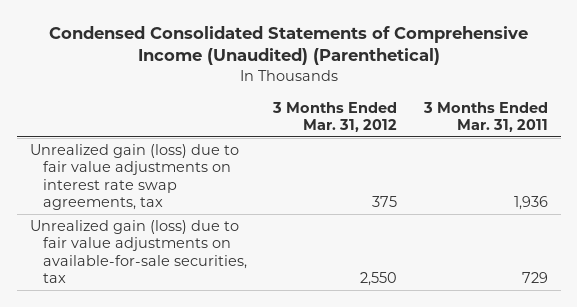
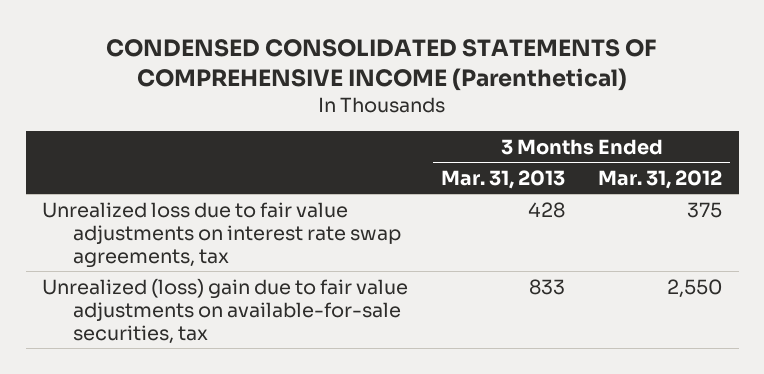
[48,26,528,66] Condensed Consolidated Statements of Comprehensive Income (Unaudited) (Parenthetical) -> [106,38,658,91] CONDENSED CONSOLIDATED STATEMENTS OF COMPREHENSIVE INCOME (Parenthetical)
[422,101,548,132] 3 Months Ended Mar. 31, 2011 -> none
none -> [441,169,566,189] Mar. 31, 2013
[29,144,239,210] Unrealized gain (loss) due to fair value adjustments on interest rate swap agreements, tax -> [42,201,401,268] Unrealized loss due to fair value adjustments on interest rate swap agreements, tax
[29,220,248,283] Unrealized gain (loss) due to fair value adjustments on available-for-sale securities, tax -> [42,277,409,344] Unrealized (loss) gain due to fair value adjustments on available-for-sale securities, tax

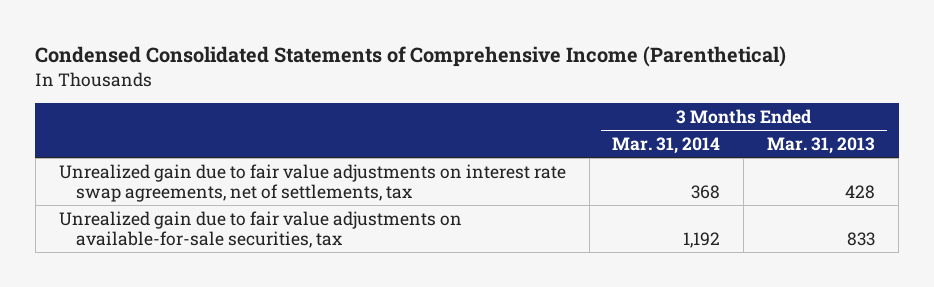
[106,38,658,91] CONDENSED CONSOLIDATED STATEMENTS OF COMPREHENSIVE INCOME (Parenthetical) -> [35,46,787,68] Condensed Consolidated Statements of Comprehensive Income (Parenthetical)
[598,169,723,189] Mar. 31, 2012 -> none
none -> [612,137,721,155] Mar. 31, 2014
[42,201,401,268] Unrealized loss due to fair value adjustments on interest rate swap agreements, tax -> [58,163,566,202] Unrealized gain due to fair value adjustments on interest rate swap agreements, net of settlements, tax
[42,277,409,344] Unrealized (loss) gain due to fair value adjustments on available-for-sale securities, tax -> [58,210,462,248] Unrealized gain due to fair value adjustments on available-for-sale securities, tax

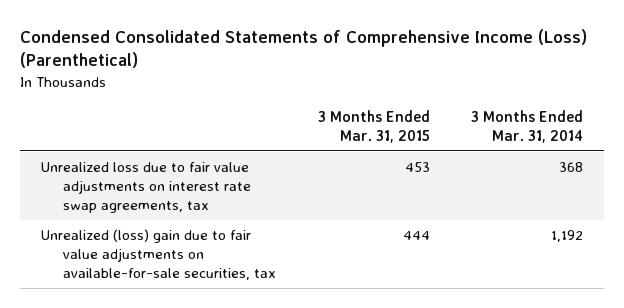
[35,46,787,68] Condensed Consolidated Statements of Comprehensive Income (Parenthetical) -> [19,29,587,69] Condensed Consolidated Statements of Comprehensive Income (Loss) (Parenthetical)
[767,137,876,155] Mar. 31, 2013 -> none
none -> [317,109,430,143] 3 Months Ended Mar. 31, 2015
[58,163,566,202] Unrealized gain due to fair value adjustments on interest rate swap agreements, net of settlements, tax -> [40,162,251,214] Unrealized loss due to fair value adjustments on interest rate swap agreements, tax
[58,210,462,248] Unrealized gain due to fair value adjustments on available-for-sale securities, tax -> [40,229,276,281] Unrealized (loss) gain due to fair value adjustments on available-for-sale securities, tax

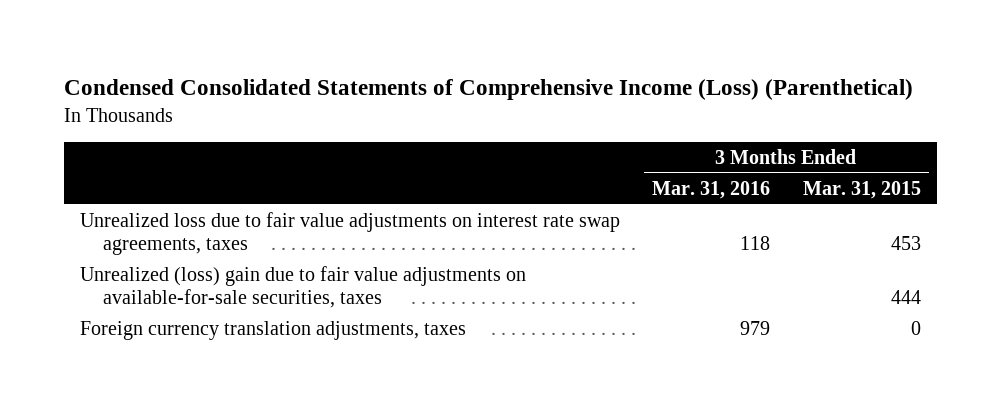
[471,109,584,143] 3 Months Ended Mar. 31, 2014 -> none
none -> [652,180,771,199] Mar. 31, 2016
[40,162,251,214] Unrealized loss due to fair value adjustments on interest rate swap agreements, tax -> [79,212,620,256] Unrealized loss due to fair value adjustments on interest rate swap agreements, taxes
[40,229,276,281] Unrealized (loss) gain due to fair value adjustments on available-for-sale securities, tax -> [79,266,526,309] Unrealized (loss) gain due to fair value adjustments on available-for-sale securities, taxes
none -> [79,321,466,341] Foreign currency translation adjustments, taxes

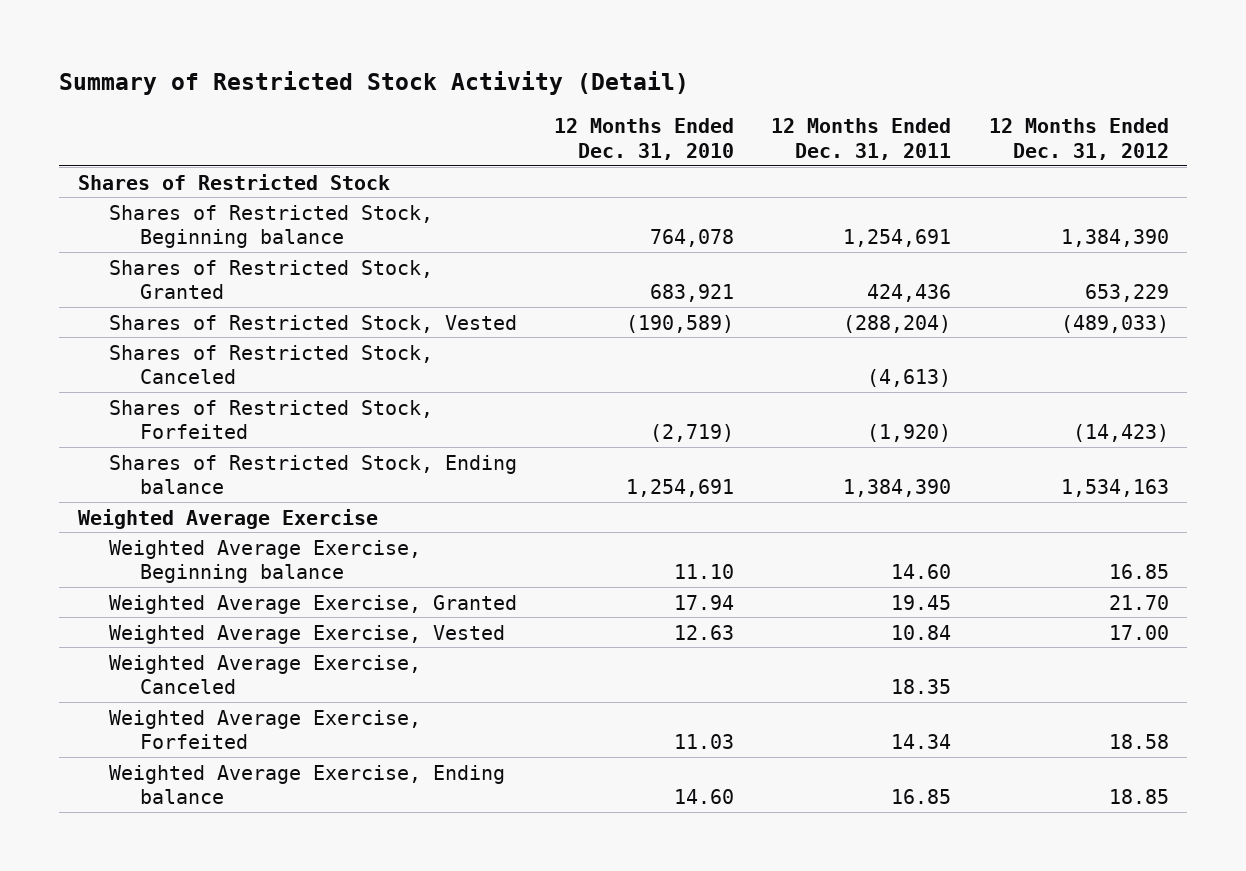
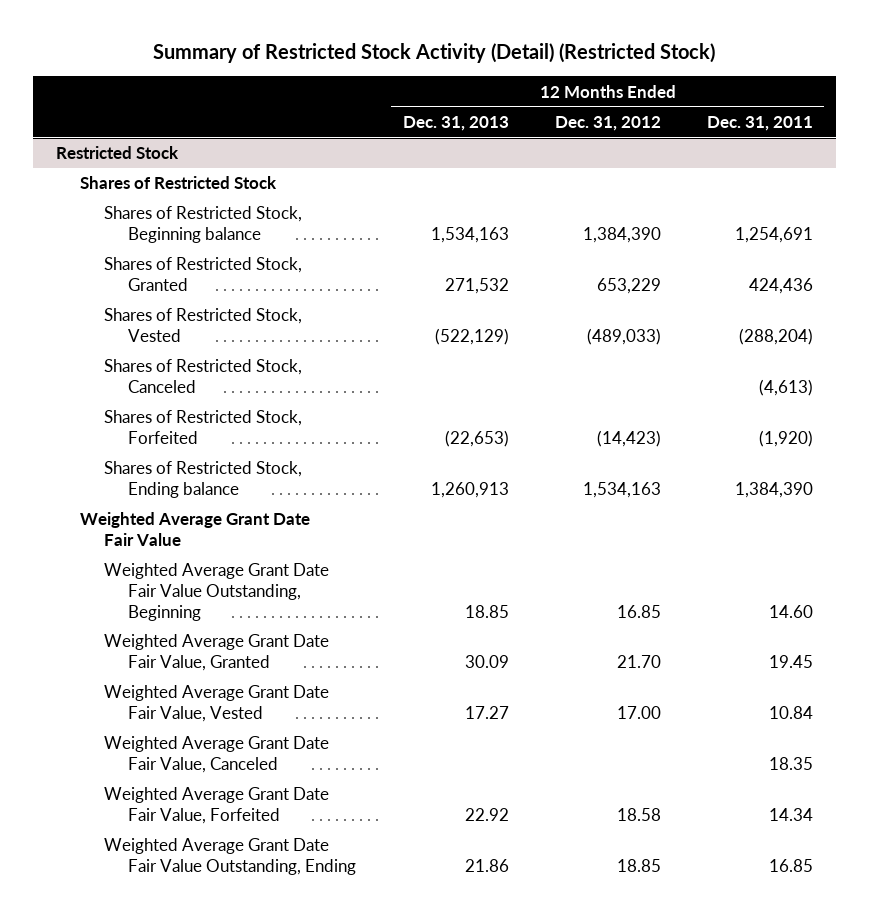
[59,71,690,96] Summary of Restricted Stock Activity (Detail) -> [153,43,716,64] Summary of Restricted Stock Activity (Detail) (Restricted Stock)
[554,118,735,160] 12 Months Ended Dec. 31, 2010 -> none
none -> [402,115,509,131] Dec. 31, 2013
none -> [55,146,179,160] Restricted Stock
[77,508,378,529] Weighted Average Exercise -> [80,512,311,546] Weighted Average Grant Date Fair Value
[108,539,421,584] Weighted Average Exercise, Beginning balance -> [104,563,330,621] Weighted Average Grant Date Fair Value Outstanding, Beginning
[108,594,517,614] Weighted Average Exercise, Granted -> [104,634,330,671] Weighted Average Grant Date Fair Value, Granted
[108,624,505,644] Weighted Average Exercise, Vested -> [104,685,330,722] Weighted Average Grant Date Fair Value, Vested
[108,654,421,695] Weighted Average Exercise, Canceled -> [104,736,330,773] Weighted Average Grant Date Fair Value, Canceled
[108,709,421,750] Weighted Average Exercise, Forfeited -> [104,787,330,824] Weighted Average Grant Date Fair Value, Forfeited
[108,764,505,805] Weighted Average Exercise, Ending balance -> [104,838,357,875] Weighted Average Grant Date Fair Value Outstanding, Ending

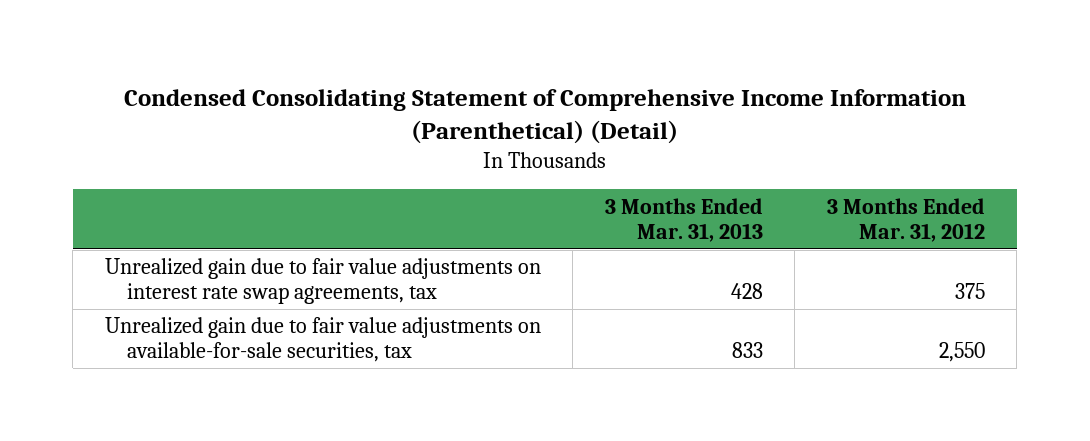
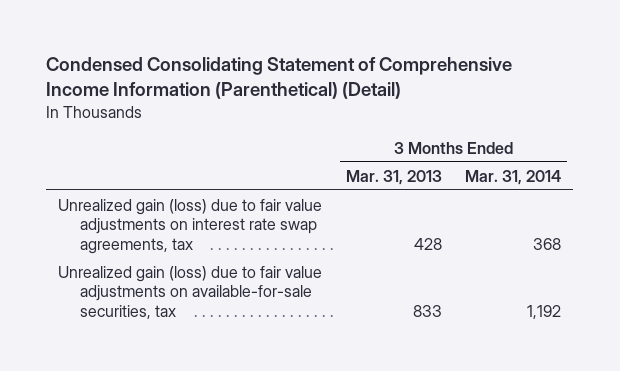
[826,197,985,242] 3 Months Ended Mar. 31, 2012 -> none
none -> [465,169,562,185] Mar. 31, 2014
[104,258,541,305] Unrealized gain due to fair value adjustments on interest rate swap agreements, tax -> [58,198,323,254] Unrealized gain (loss) due to fair value adjustments on interest rate swap agreements, tax
[104,317,541,363] Unrealized gain due to fair value adjustments on available-for-sale securities, tax -> [58,265,323,319] Unrealized gain (loss) due to fair value adjustments on available-for-sale securities, tax

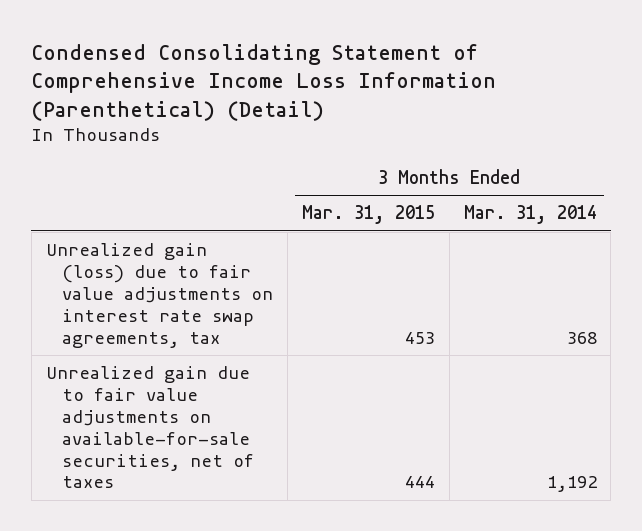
[46,57,513,100] Condensed Consolidating Statement of Comprehensive Income Information (Parenthetical) (Detail) -> [31,43,497,121] Condensed Consolidating Statement of Comprehensive Income Loss Information (Parenthetical) (Detail)
[345,169,442,185] Mar. 31, 2013 -> none
none -> [301,205,435,225] Mar. 31, 2015
[58,265,323,319] Unrealized gain (loss) due to fair value adjustments on available-for-sale securities, tax -> [45,366,255,489] Unrealized gain due to fair value adjustments on available-for-sale securities, net of taxes

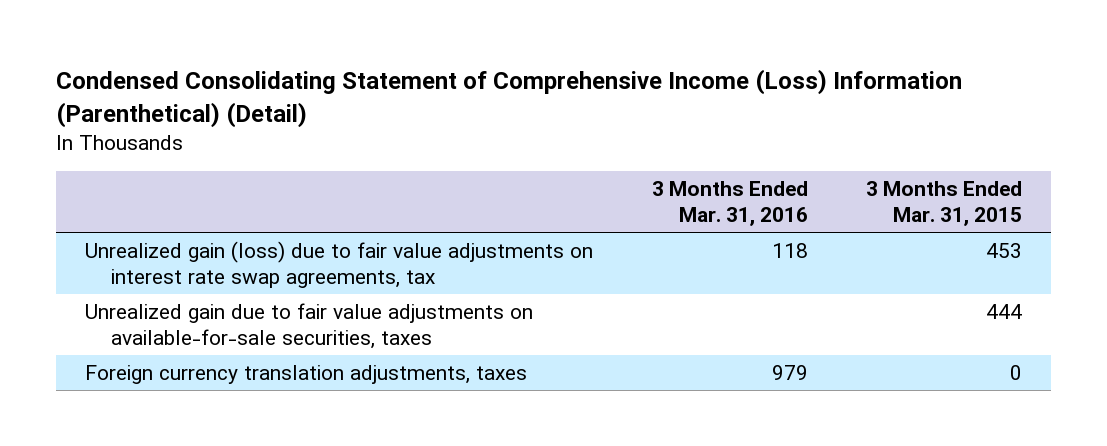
[31,43,497,121] Condensed Consolidating Statement of Comprehensive Income Loss Information (Parenthetical) (Detail) -> [56,69,963,128] Condensed Consolidating Statement of Comprehensive Income (Loss) Information (Parenthetical) (Detail)
[463,205,597,225] Mar. 31, 2014 -> none
none -> [651,180,808,227] 3 Months Ended Mar. 31, 2016
[45,366,255,489] Unrealized gain due to fair value adjustments on available-for-sale securities, net of taxes -> [85,302,534,350] Unrealized gain due to fair value adjustments on available-for-sale securities, taxes
none -> [85,364,528,384] Foreign currency translation adjustments, taxes

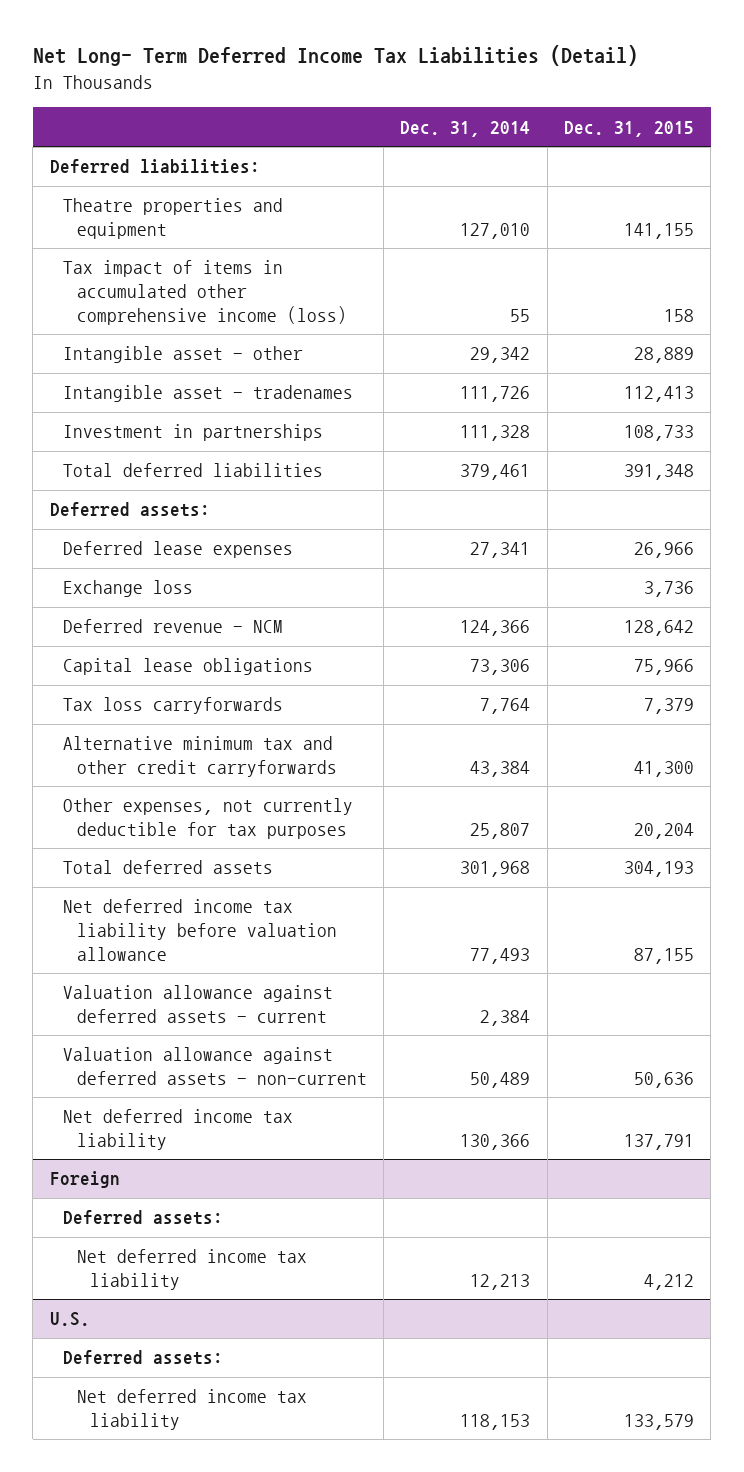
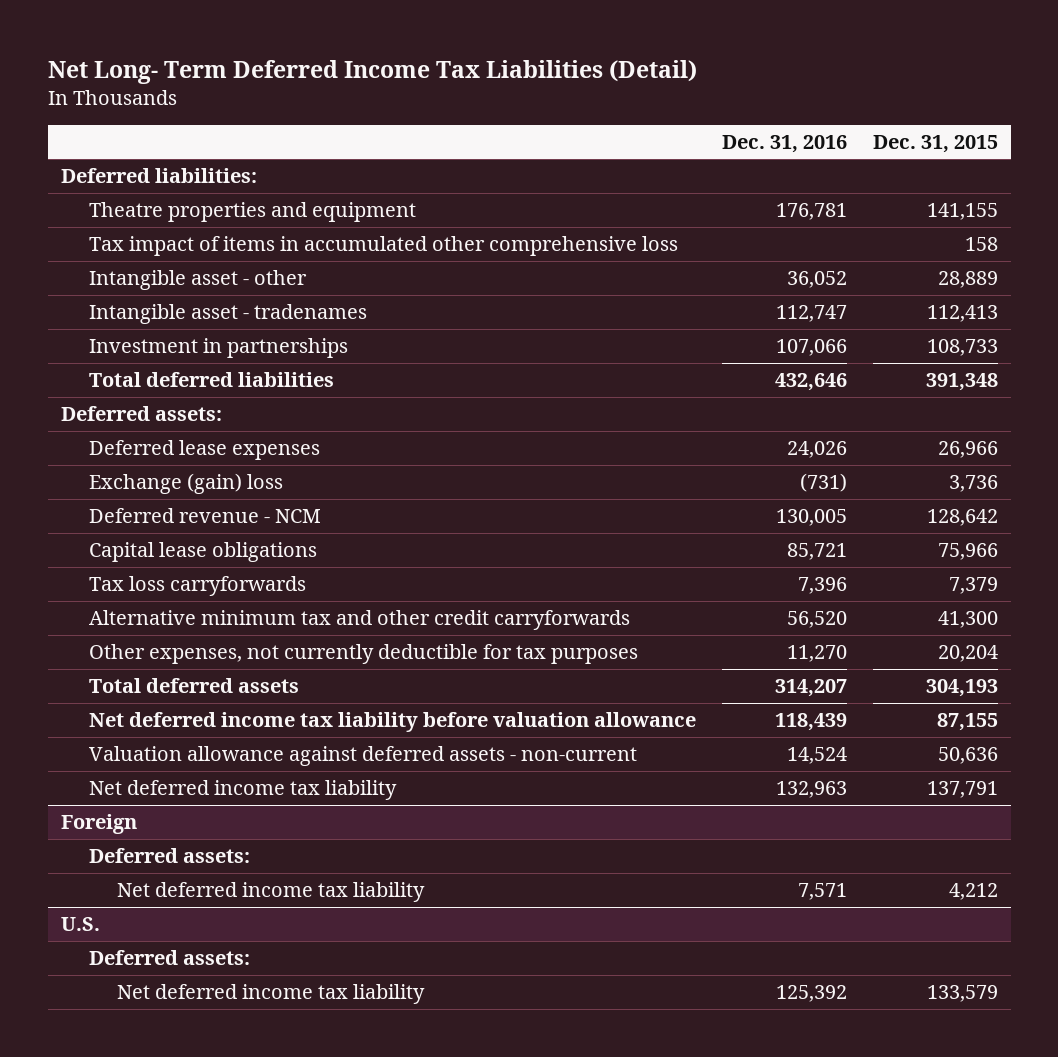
[400,120,531,137] Dec. 31, 2014 -> none
none -> [721,134,847,153] Dec. 31, 2016
[63,260,347,325] Tax impact of items in accumulated other comprehensive income (loss) -> [88,235,678,256] Tax impact of items in accumulated other comprehensive loss
[63,580,194,598] Exchange loss -> [88,472,283,494] Exchange (gain) loss
[63,985,334,1024] Valuation allowance against deferred assets - current -> none

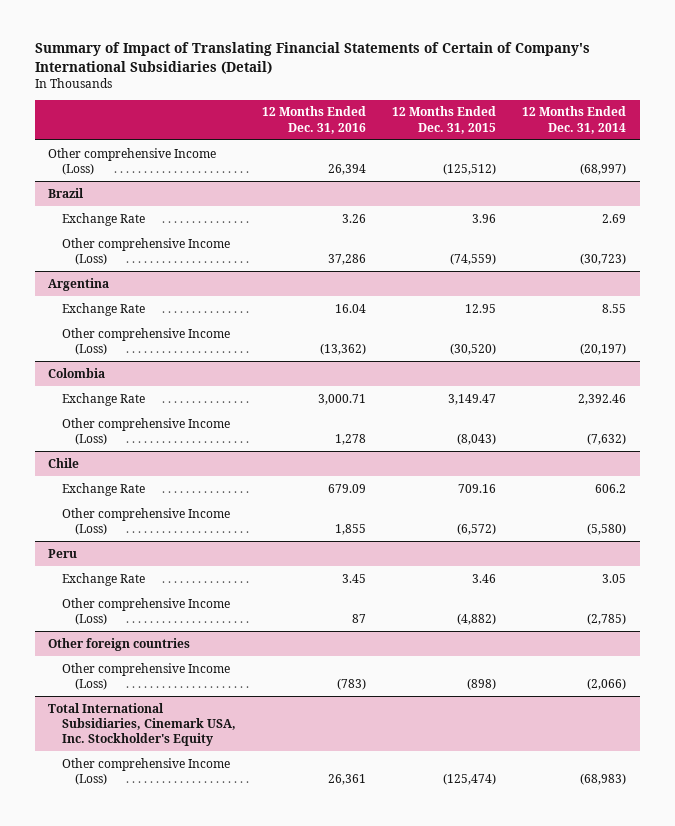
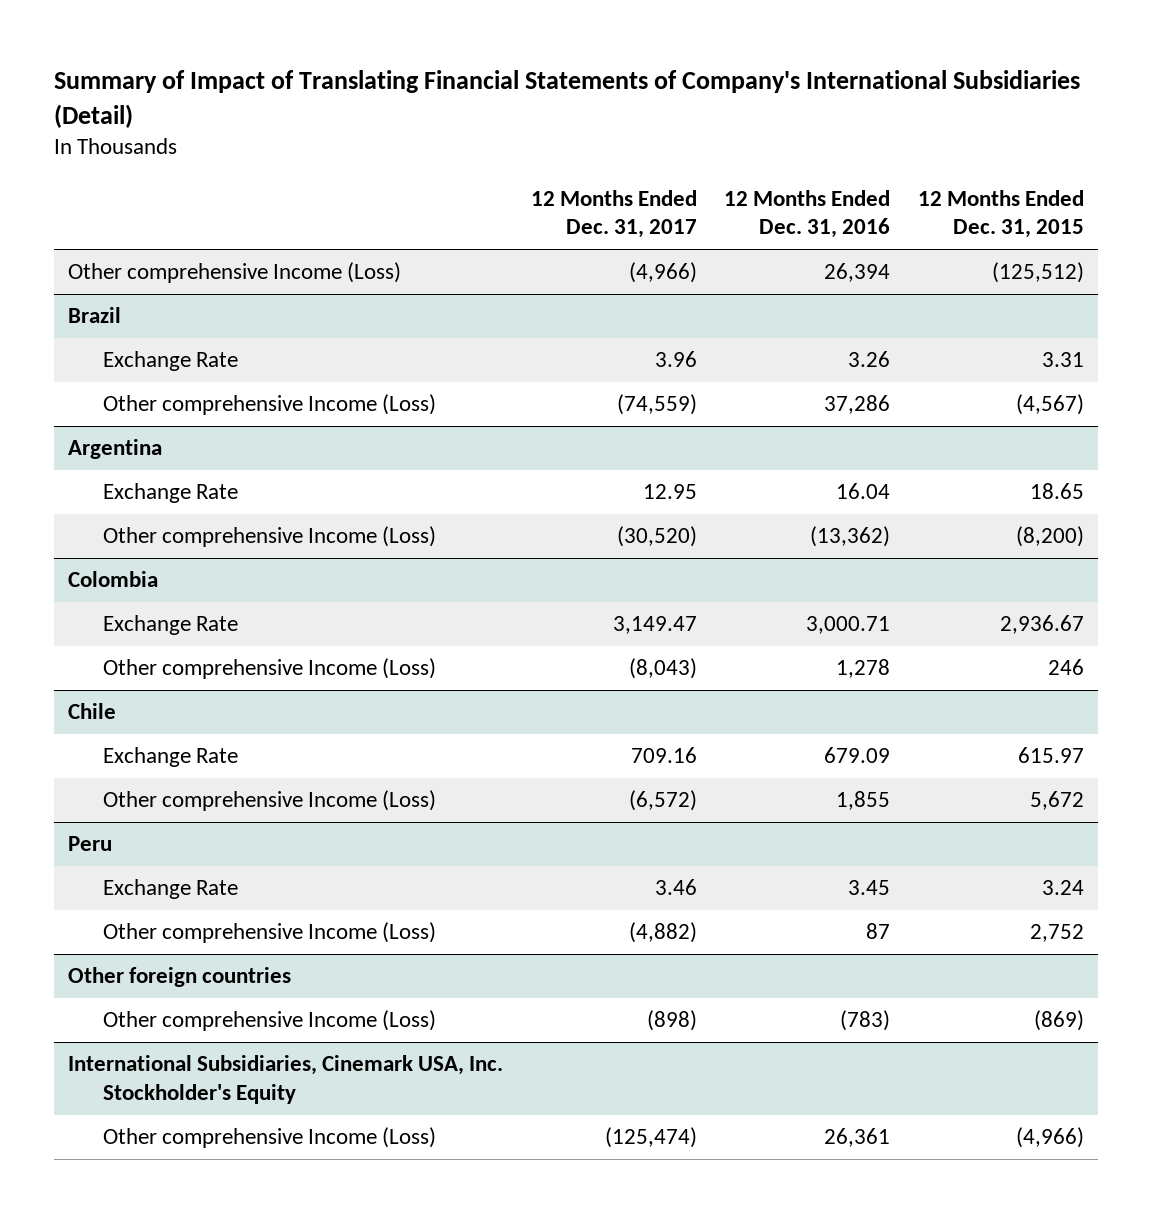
[35,42,591,74] Summary of Impact of Translating Financial Statements of Certain of Company's International Subsidiaries (Detail) -> [53,69,1080,128] Summary of Impact of Translating Financial Statements of Company's International Subsidiaries (Detail)
[522,106,627,134] 12 Months Ended Dec. 31, 2014 -> none
none -> [530,190,697,239] 12 Months Ended Dec. 31, 2017
[472,213,497,223] 3.96 -> [1042,352,1085,368] 3.31
[450,252,497,265] (74,559) -> [1016,394,1085,416] (4,567)
[465,303,497,313] 12.95 -> [1030,483,1085,500] 18.65
[450,342,497,355] (30,520) -> [1016,526,1085,548] (8,200)
[448,393,497,405] 3,149.47 -> [1000,615,1085,635] 2,936.67
[457,432,497,445] (8,043) -> [1048,659,1085,676] 246
[458,483,497,493] 709.16 -> [1018,747,1085,764] 615.97
[457,522,497,535] (6,572) -> [1030,791,1085,811] 5,672
[472,573,497,583] 3.46 -> [1042,880,1085,896] 3.24
[457,612,497,625] (4,882) -> [1030,924,1085,943] 2,752
[467,677,497,690] (898) -> [1034,1010,1085,1032] (869)
[48,702,236,747] Total International Subsidiaries, Cinemark USA, Inc. Stockholder's Equity -> [67,1055,503,1104] International Subsidiaries, Cinemark USA, Inc. Stockholder's Equity
[443,772,497,785] (125,474) -> [1016,1127,1085,1149] (4,966)

